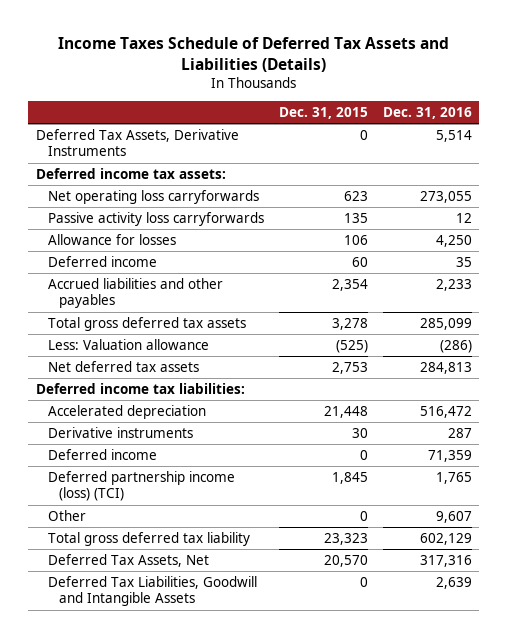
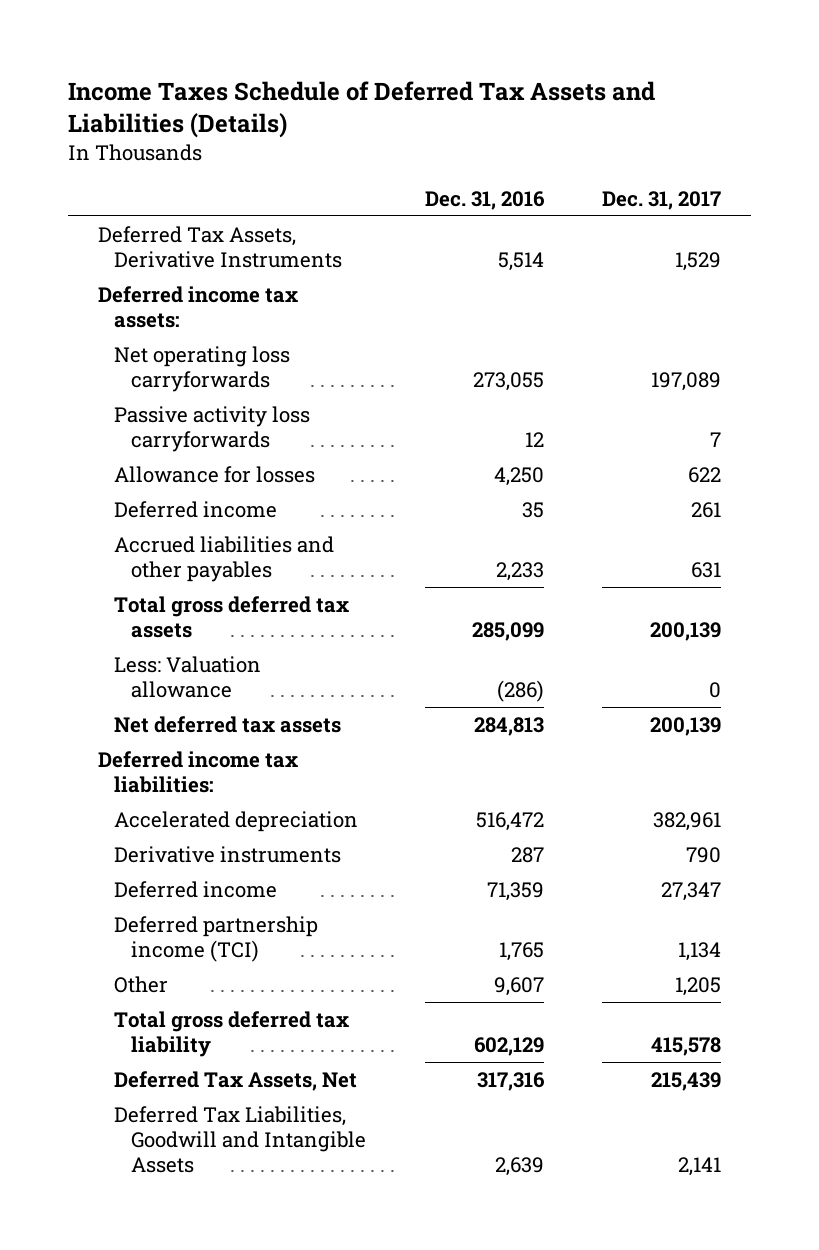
[278,107,368,120] Dec. 31, 2015 -> none
none -> [602,190,722,210] Dec. 31, 2017
[47,470,235,502] Deferred partnership income (loss) (TCI) -> [114,915,319,962] Deferred partnership income (TCI)

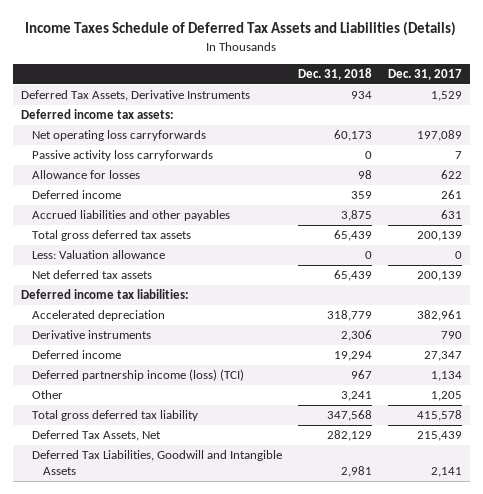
[424,190,545,210] Dec. 31, 2016 -> none
none -> [297,68,372,81] Dec. 31, 2018
[114,915,319,962] Deferred partnership income (TCI) -> [31,369,244,382] Deferred partnership income (loss) (TCI)

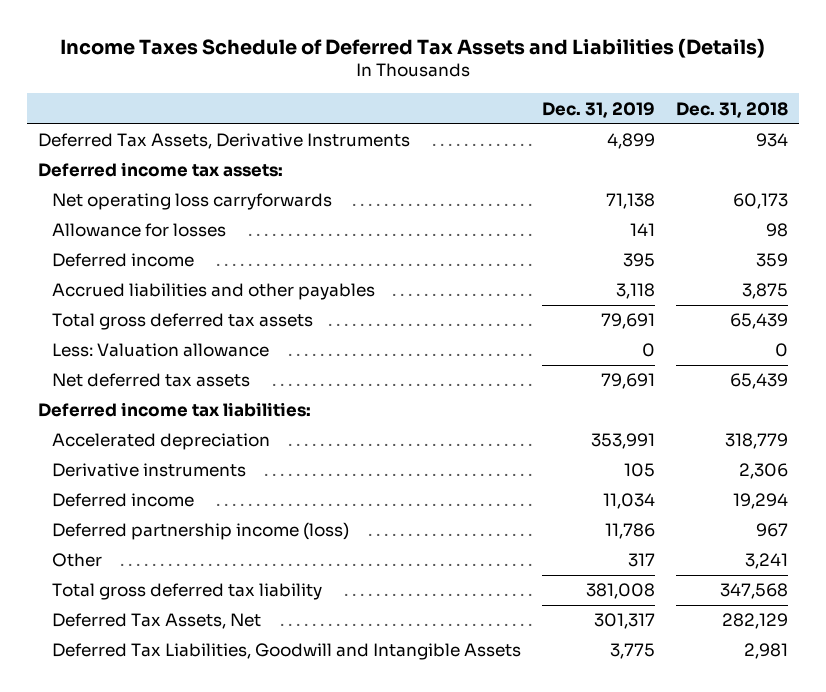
[387,69,462,81] Dec. 31, 2017 -> none
none -> [542,101,656,118] Dec. 31, 2019
[31,150,213,162] Passive activity loss carryforwards -> none
[31,369,244,382] Deferred partnership income (loss) (TCI) -> [52,522,350,541] Deferred partnership income (loss)

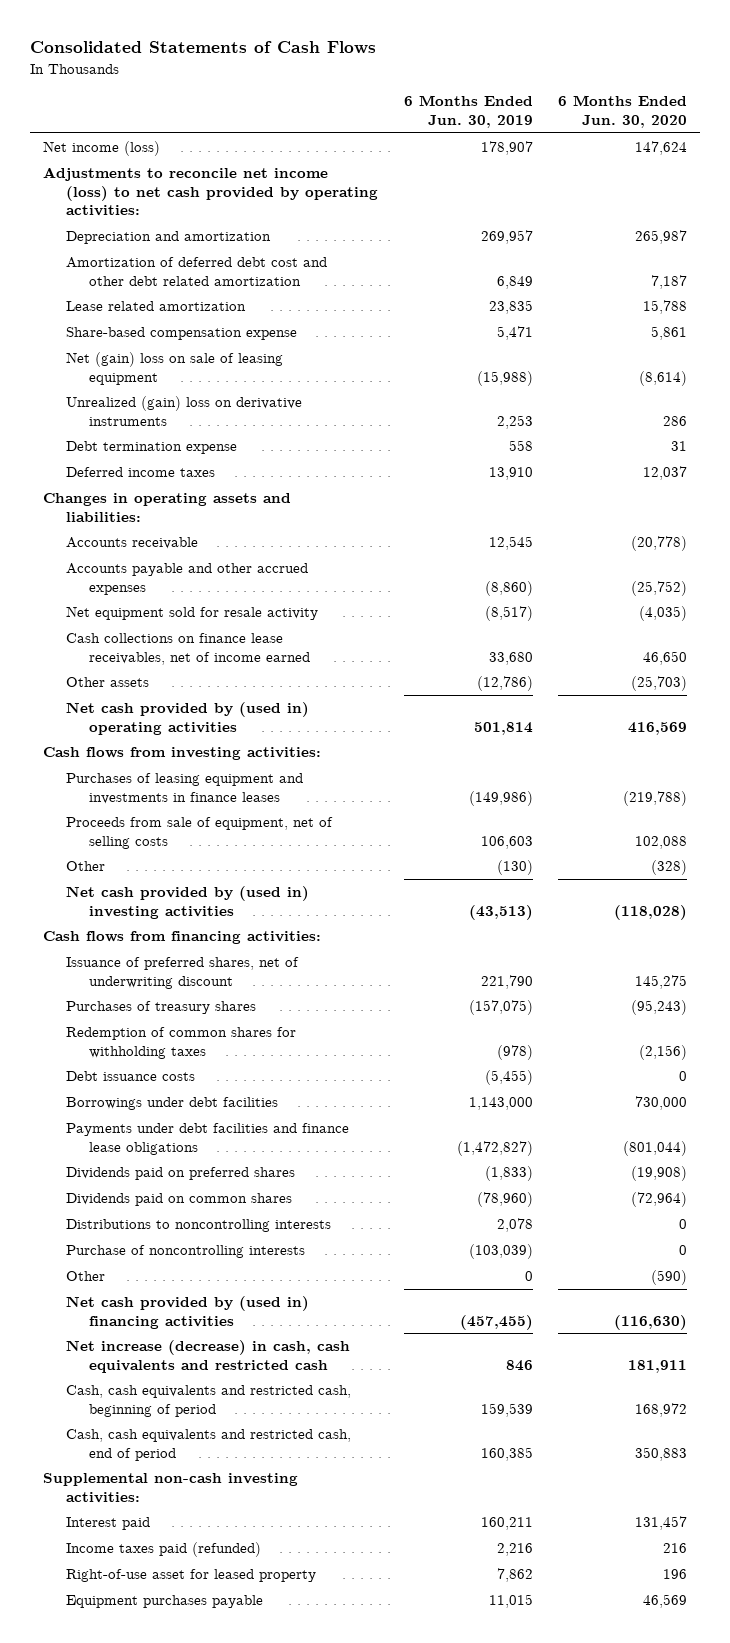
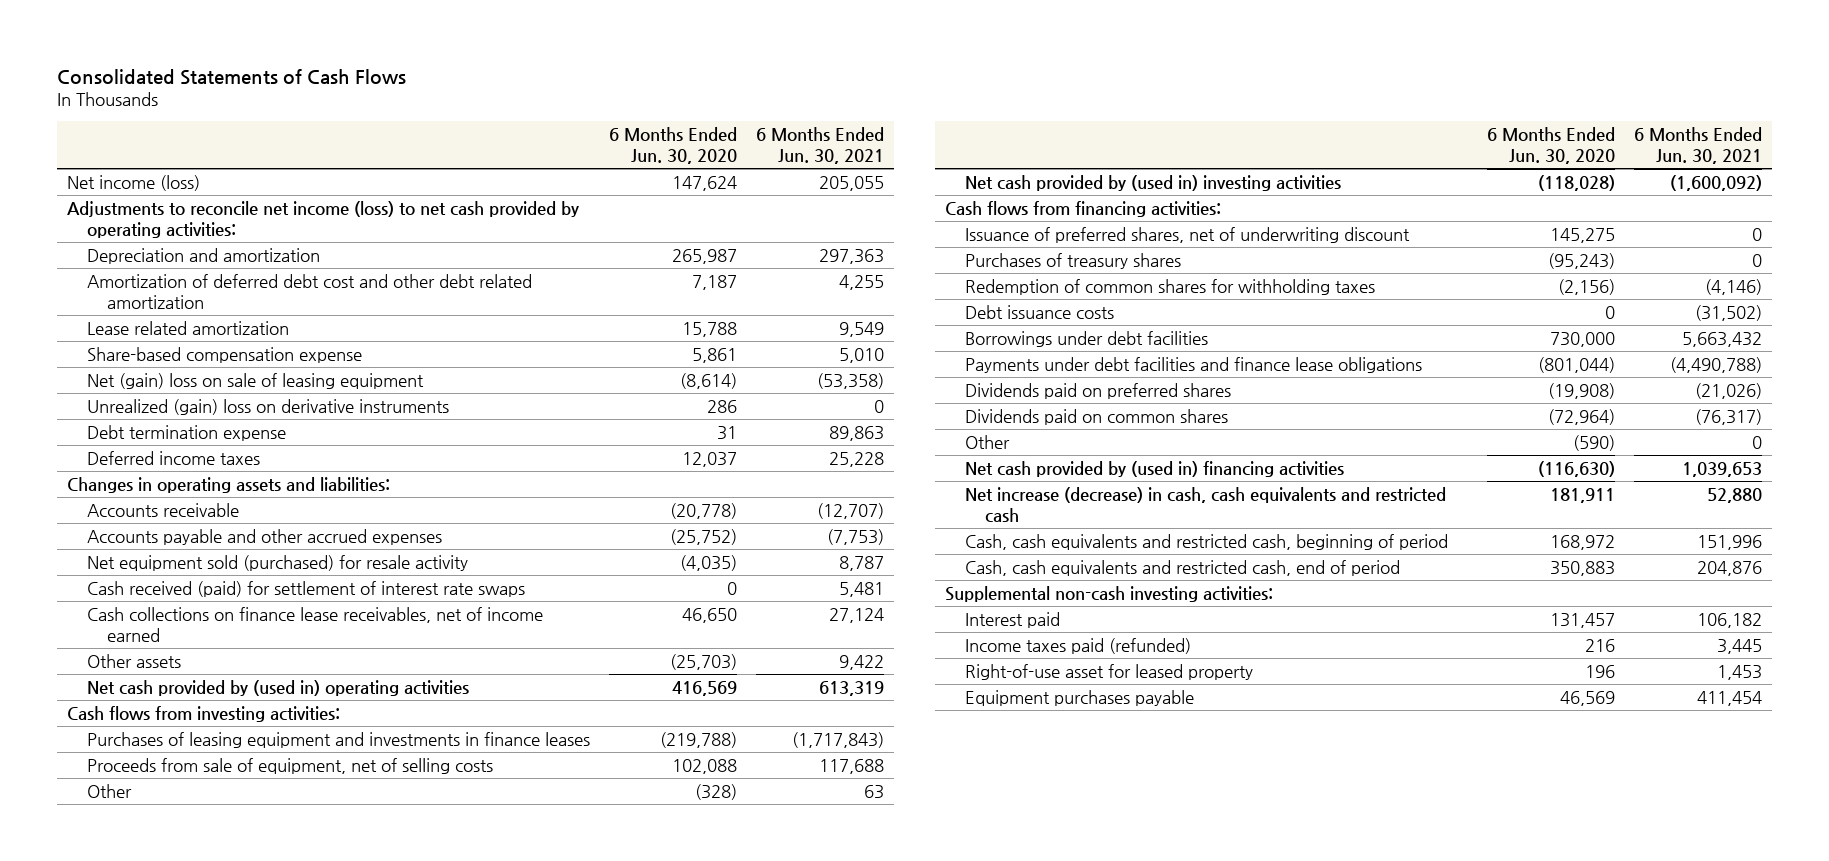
[403,95,533,128] 6 Months Ended Jun. 30, 2019 -> none
none -> [756,126,885,164] 6 Months Ended Jun. 30, 2021
[66,605,319,620] Net equipment sold for resale activity -> [86,554,468,571] Net equipment sold (purchased) for resale activity
none -> [86,580,525,597] Cash received (paid) for settlement of interest rate swaps
[66,1218,332,1232] Distributions to noncontrolling interests -> none
[66,1244,306,1258] Purchase of noncontrolling interests -> none

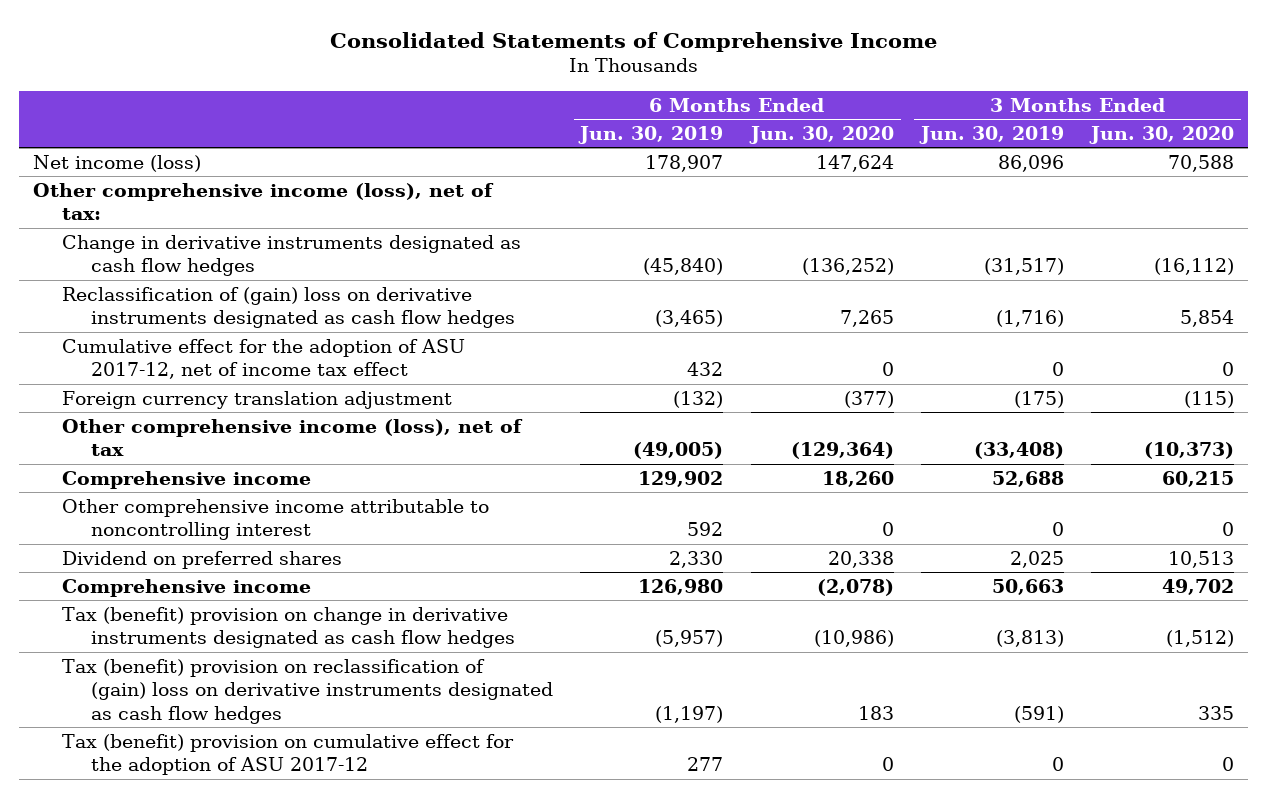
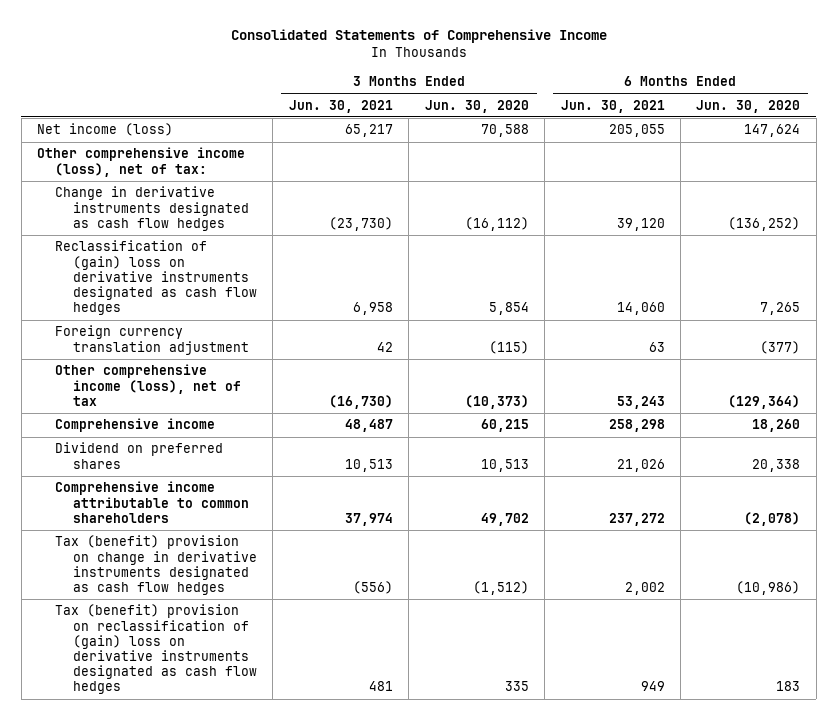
[578,125,724,144] Jun. 30, 2019 -> none
[919,125,1065,144] Jun. 30, 2019 -> none
none -> [288,99,393,113] Jun. 30, 2021
none -> [560,99,665,113] Jun. 30, 2021
[61,338,465,380] Cumulative effect for the adoption of ASU 2017-12, net of income tax effect -> none
[61,498,489,541] Other comprehensive income attributable to noncontrolling interest -> none
[61,578,311,597] Comprehensive income -> [54,481,249,523] Comprehensive income attributable to common shareholders
[61,733,514,776] Tax (benefit) provision on cumulative effect for the adoption of ASU 2017-12 -> none

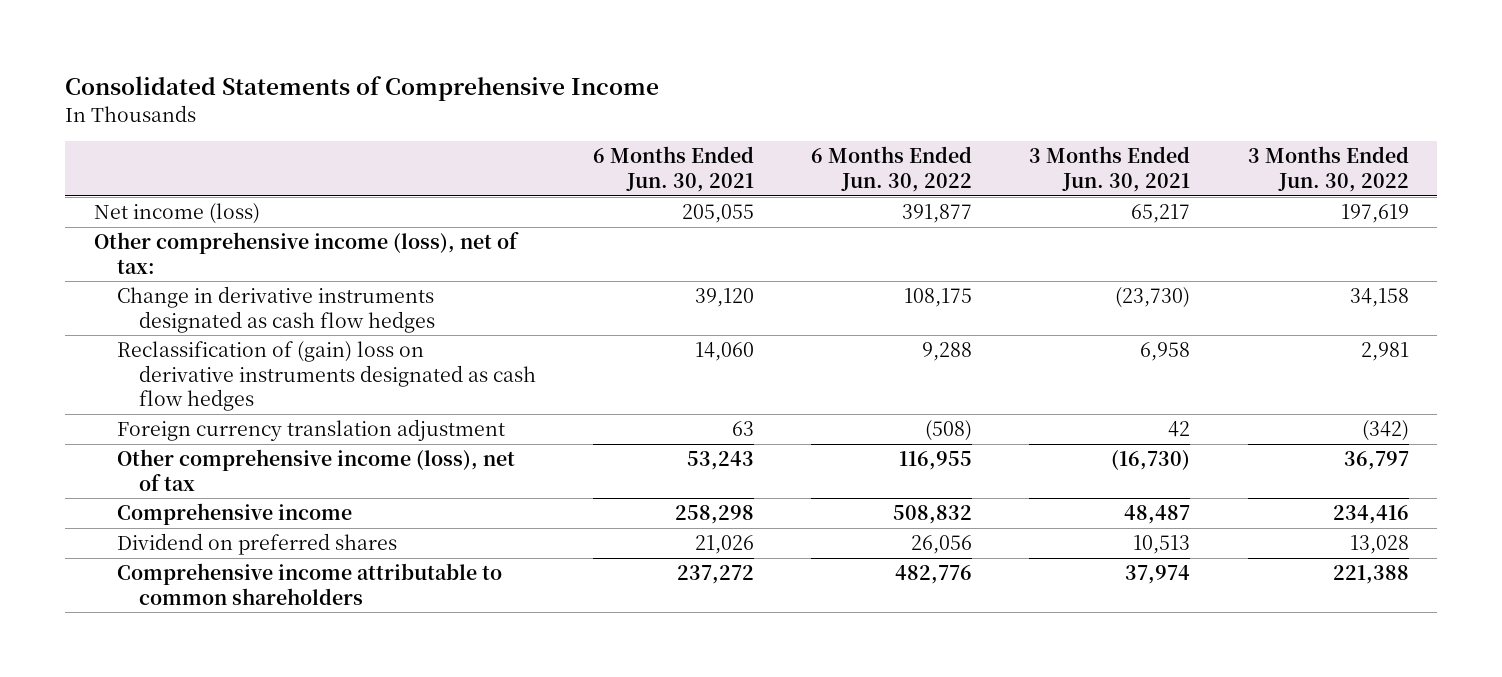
[424,99,529,113] Jun. 30, 2020 -> none
[696,99,801,113] Jun. 30, 2020 -> none
none -> [811,146,973,192] 6 Months Ended Jun. 30, 2022
none -> [1247,146,1409,192] 3 Months Ended Jun. 30, 2022
[54,535,257,595] Tax (benefit) provision on change in derivative instruments designated as cash flow hedges -> none
[54,604,257,695] Tax (benefit) provision on reclassification of (gain) loss on derivative instruments designated as cash flow hedges -> none

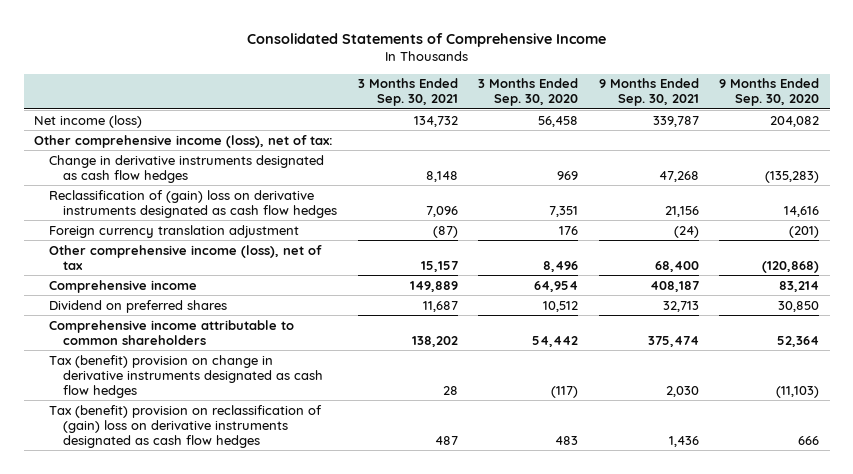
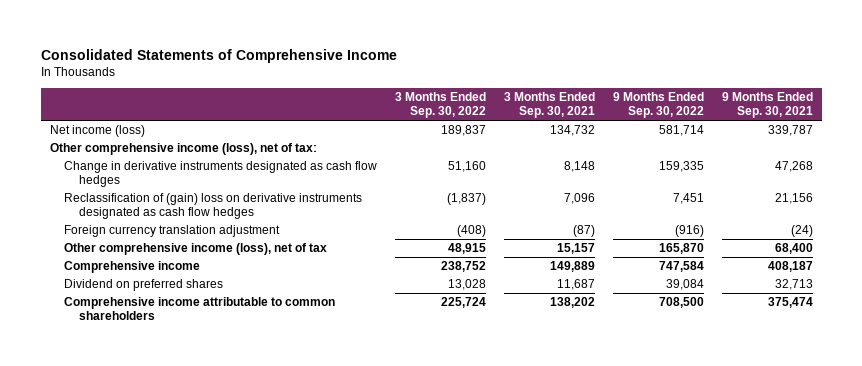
[478,78,579,107] 3 Months Ended Sep. 30, 2020 -> none
[719,78,820,107] 9 Months Ended Sep. 30, 2020 -> none
none -> [395,92,487,119] 3 Months Ended Sep. 30, 2022
none -> [612,92,704,119] 9 Months Ended Sep. 30, 2022
[48,354,324,398] Tax (benefit) provision on change in derivative instruments designated as cash flow hedges -> none
[48,404,322,448] Tax (benefit) provision on reclassification of (gain) loss on derivative instruments designated as cash flow hedges -> none

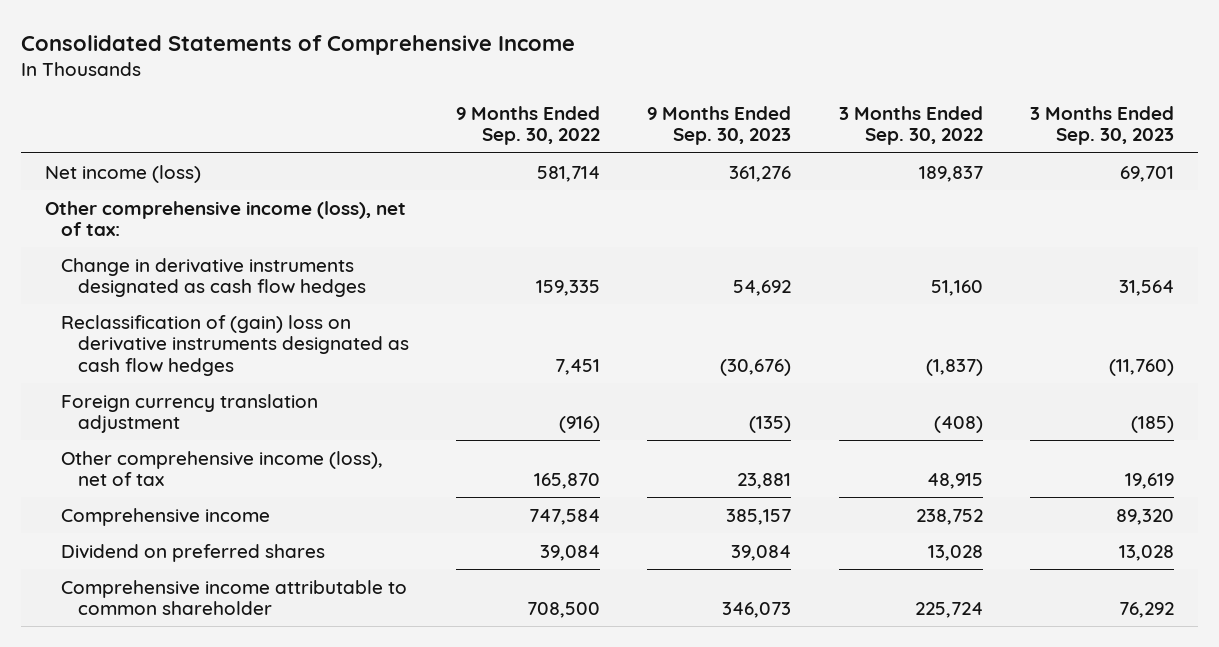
[504,92,596,119] 3 Months Ended Sep. 30, 2021 -> none
[721,92,813,119] 9 Months Ended Sep. 30, 2021 -> none
none -> [647,105,792,146] 9 Months Ended Sep. 30, 2023
none -> [1030,105,1175,146] 3 Months Ended Sep. 30, 2023
[64,297,336,321] Comprehensive income attributable to common shareholders -> [61,579,408,616] Comprehensive income attributable to common shareholder

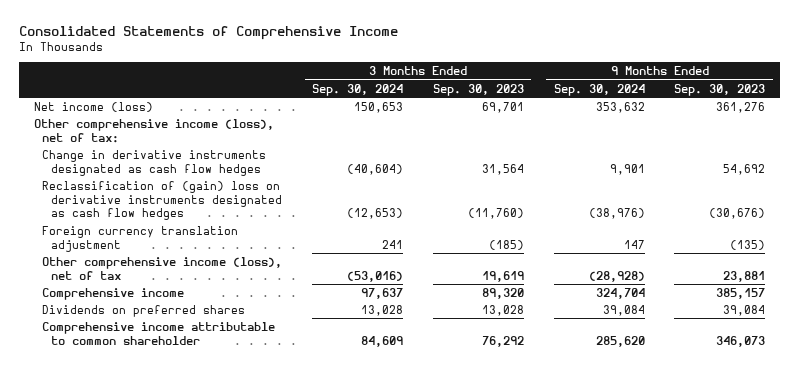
[455,105,600,146] 9 Months Ended Sep. 30, 2022 -> none
[838,105,983,146] 3 Months Ended Sep. 30, 2022 -> none
none -> [312,83,404,96] Sep. 30, 2024
none -> [553,83,645,96] Sep. 30, 2024
[61,543,326,562] Dividend on preferred shares -> [42,304,246,317] Dividends on preferred shares

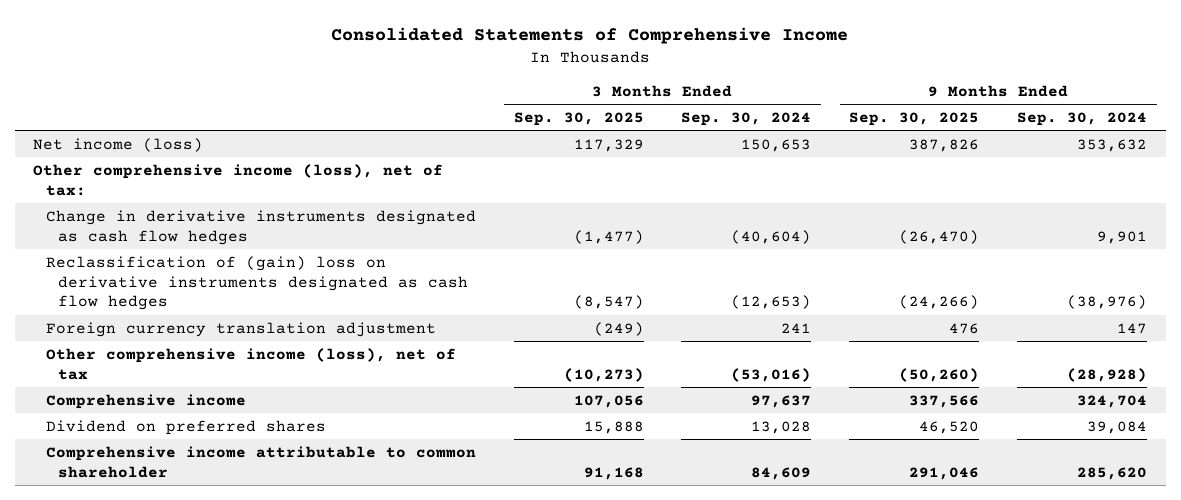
[432,83,524,96] Sep. 30, 2023 -> none
[674,83,766,96] Sep. 30, 2023 -> none
none -> [513,111,644,126] Sep. 30, 2025
none -> [849,111,980,126] Sep. 30, 2025
[42,304,246,317] Dividends on preferred shares -> [45,419,326,435] Dividend on preferred shares

